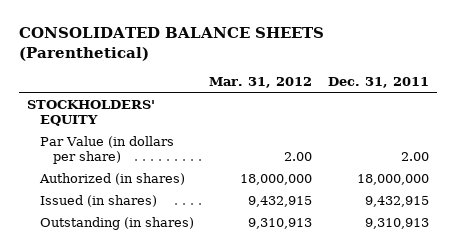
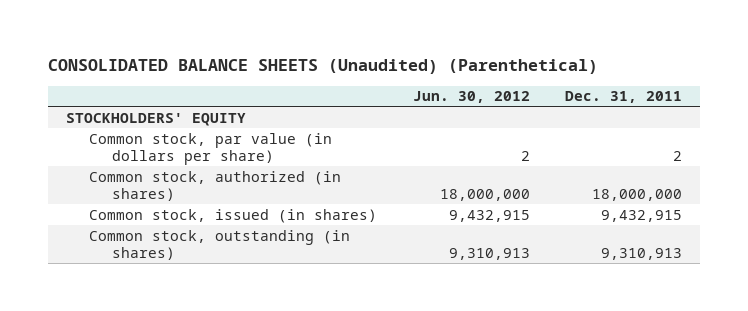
[19,27,325,61] CONSOLIDATED BALANCE SHEETS (Parenthetical) -> [48,59,599,75] CONSOLIDATED BALANCE SHEETS (Unaudited) (Parenthetical)
[209,76,313,88] Mar. 31, 2012 -> none
none -> [412,91,530,104] Jun. 30, 2012
[39,135,174,164] Par Value (in dollars per share) -> [89,132,333,165] Common stock, par value (in dollars per share)
[400,151,429,161] 2.00 -> [672,150,682,161] 2
[38,172,185,185] Authorized (in shares) -> [89,170,342,201] Common stock, authorized (in shares)
[39,194,157,207] Issued (in shares) -> [89,208,378,223] Common stock, issued (in shares)
[39,216,194,230] Outstanding (in shares) -> [89,229,351,260] Common stock, outstanding (in shares)

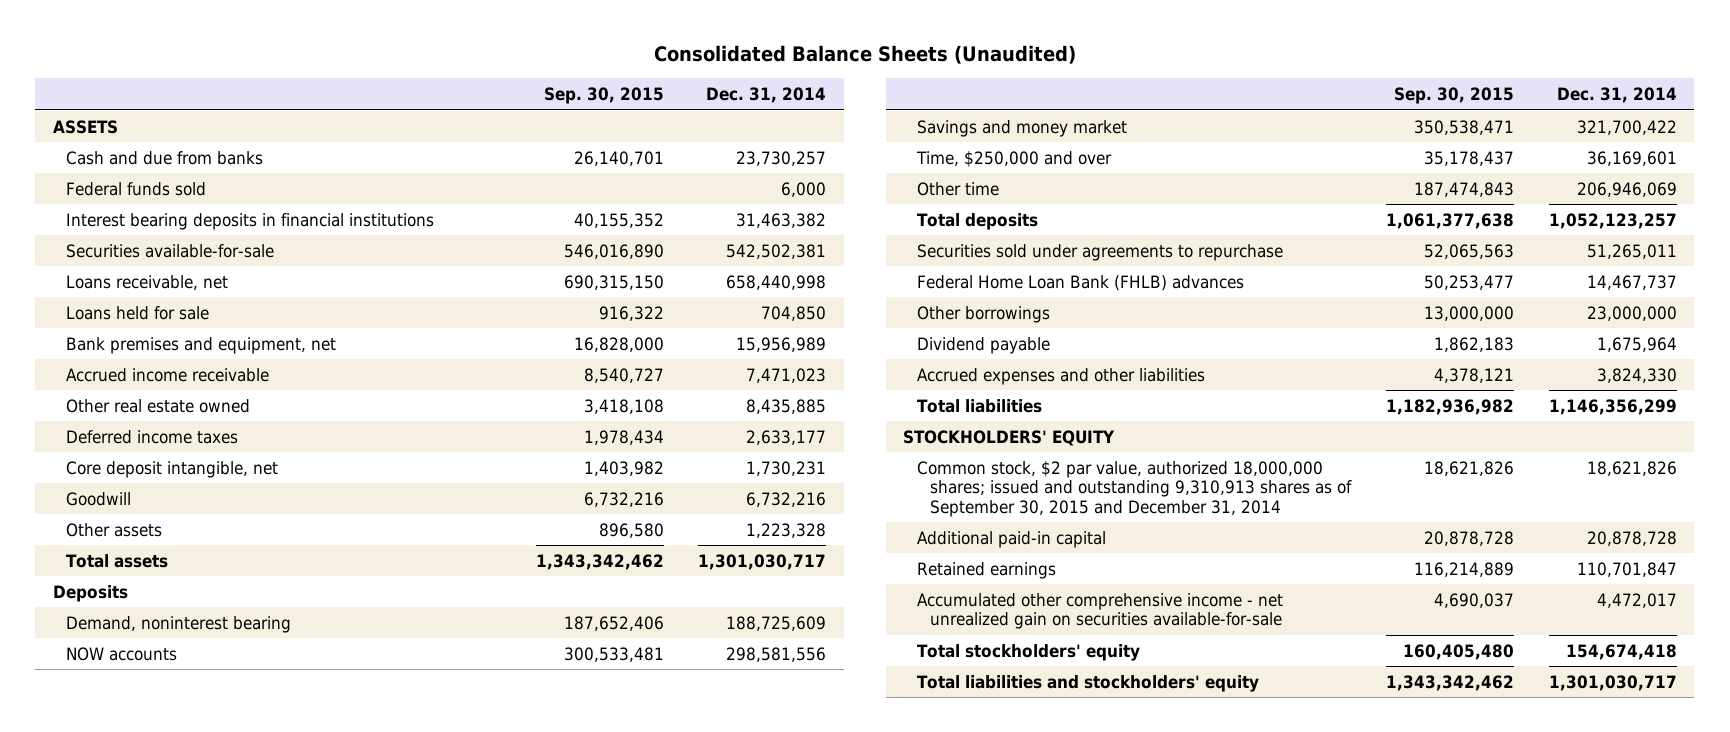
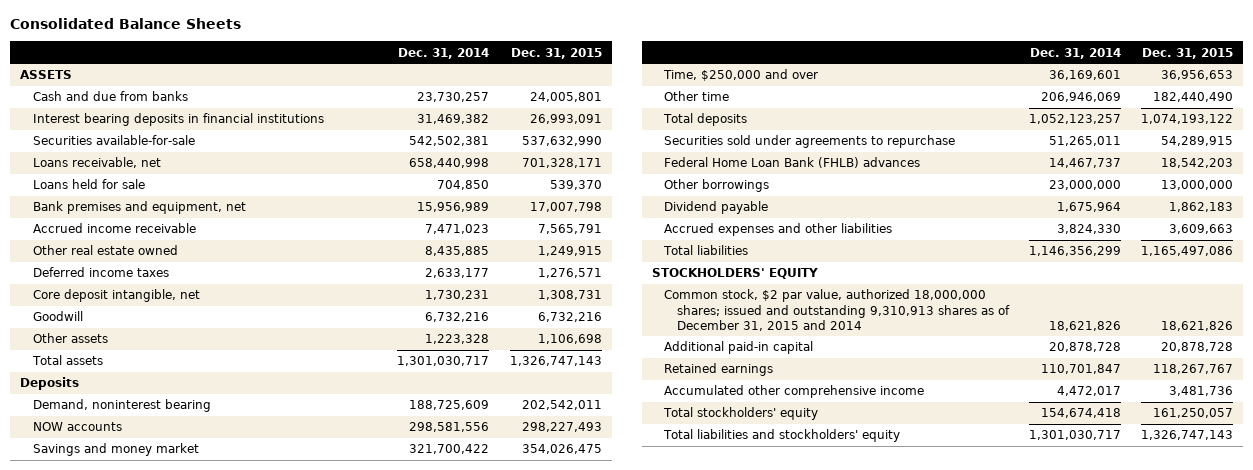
[653,45,1076,65] Consolidated Balance Sheets (Unaudited) -> [10,18,242,30] Consolidated Balance Sheets
[543,86,664,104] Sep. 30, 2015 -> none
none -> [510,47,602,59] Dec. 31, 2015
[66,181,207,196] Federal funds sold -> none
[736,212,827,228] 31,463,382 -> [417,114,490,125] 31,469,382
[916,460,1353,517] Common stock, $2 par value, authorized 18,000,000 shares; issued and outstanding 9,310,913 shares as of September 30, 2015 and December 31, 2014 -> [664,289,1010,331] Common stock, $2 par value, authorized 18,000,000 shares; issued and outstanding 9,310,913 shares as of December 31, 2015 and 2014
[916,592,1283,630] Accumulated other comprehensive income - net unrealized gain on securities available-for-sale -> [664,385,925,399] Accumulated other comprehensive income

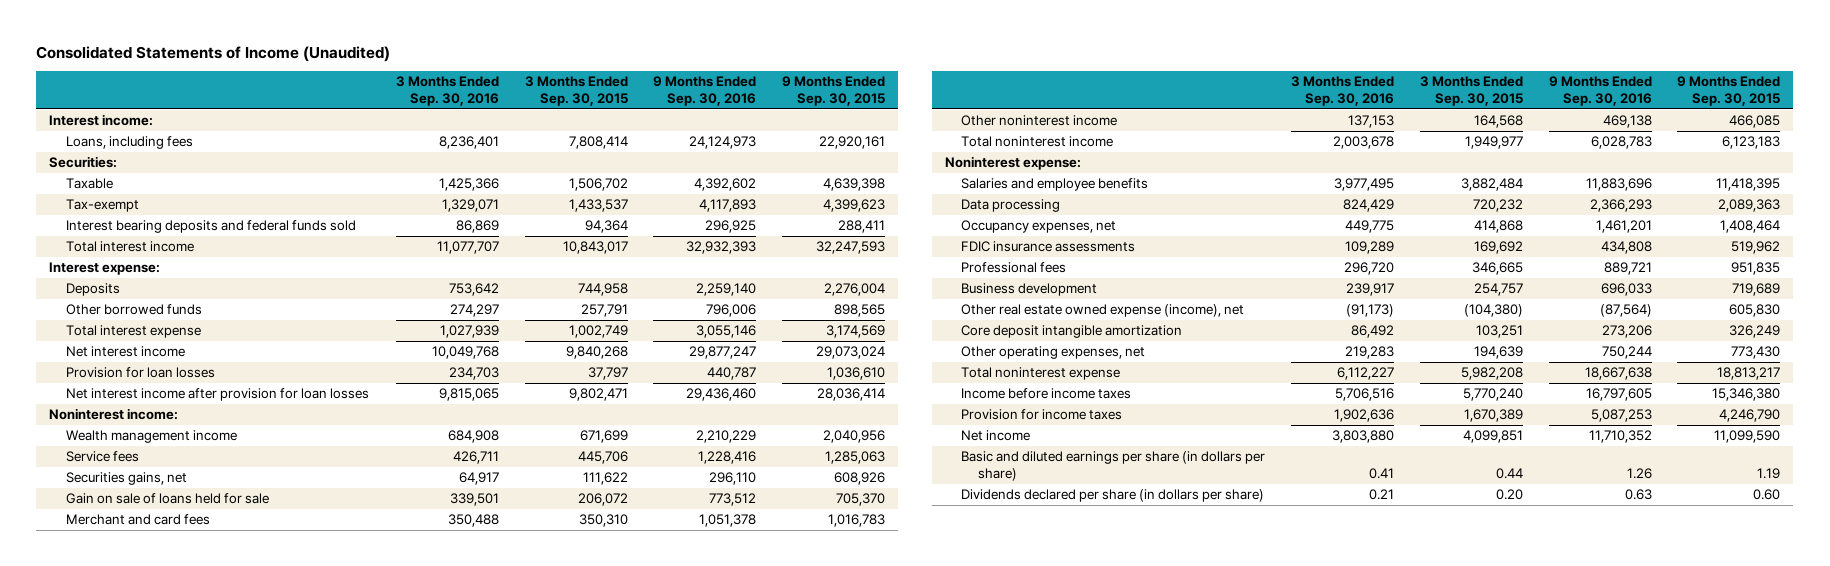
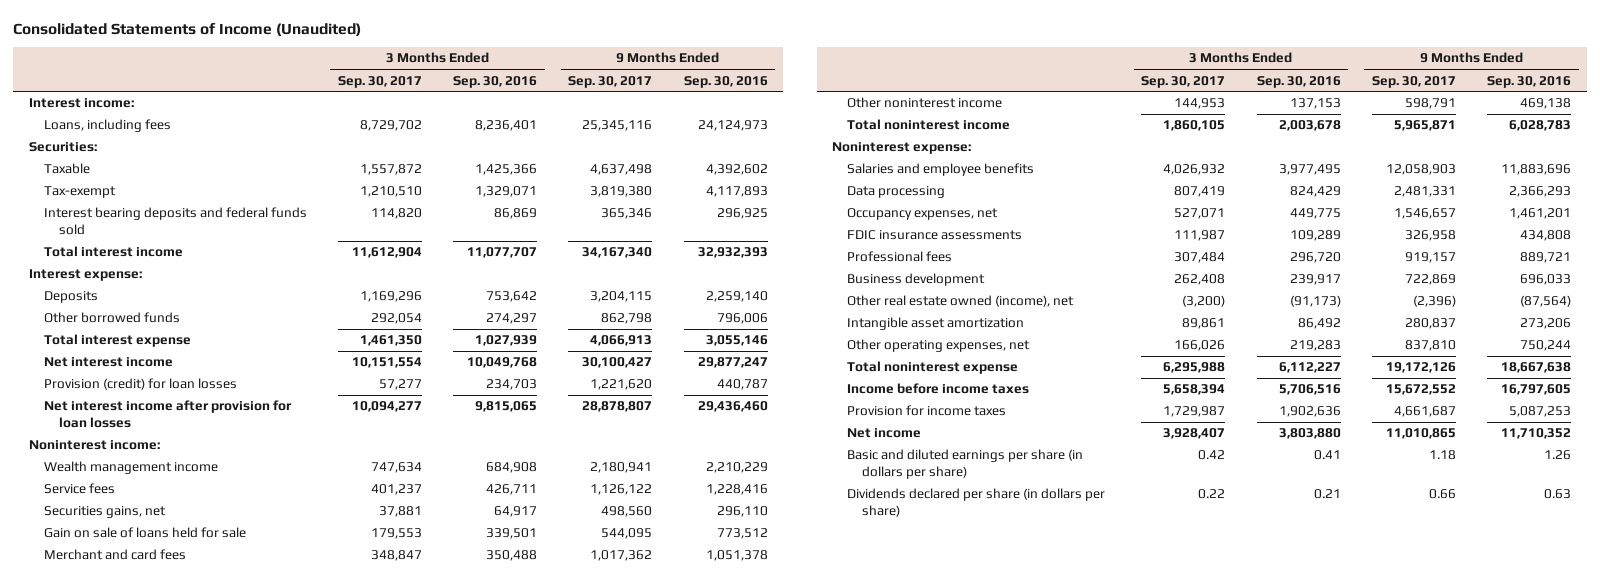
[524,76,628,107] 3 Months Ended Sep. 30, 2015 -> none
[781,76,885,107] 9 Months Ended Sep. 30, 2015 -> none
none -> [337,75,422,88] Sep. 30, 2017
none -> [568,75,653,88] Sep. 30, 2017
[66,367,216,379] Provision for loan losses -> [43,378,237,391] Provision (credit) for loan losses
[961,304,1245,318] Other real estate owned expense (income), net -> [847,295,1075,308] Other real estate owned (income), net
[961,325,1183,339] Core deposit intangible amortization -> [847,317,1025,331] Intangible asset amortization

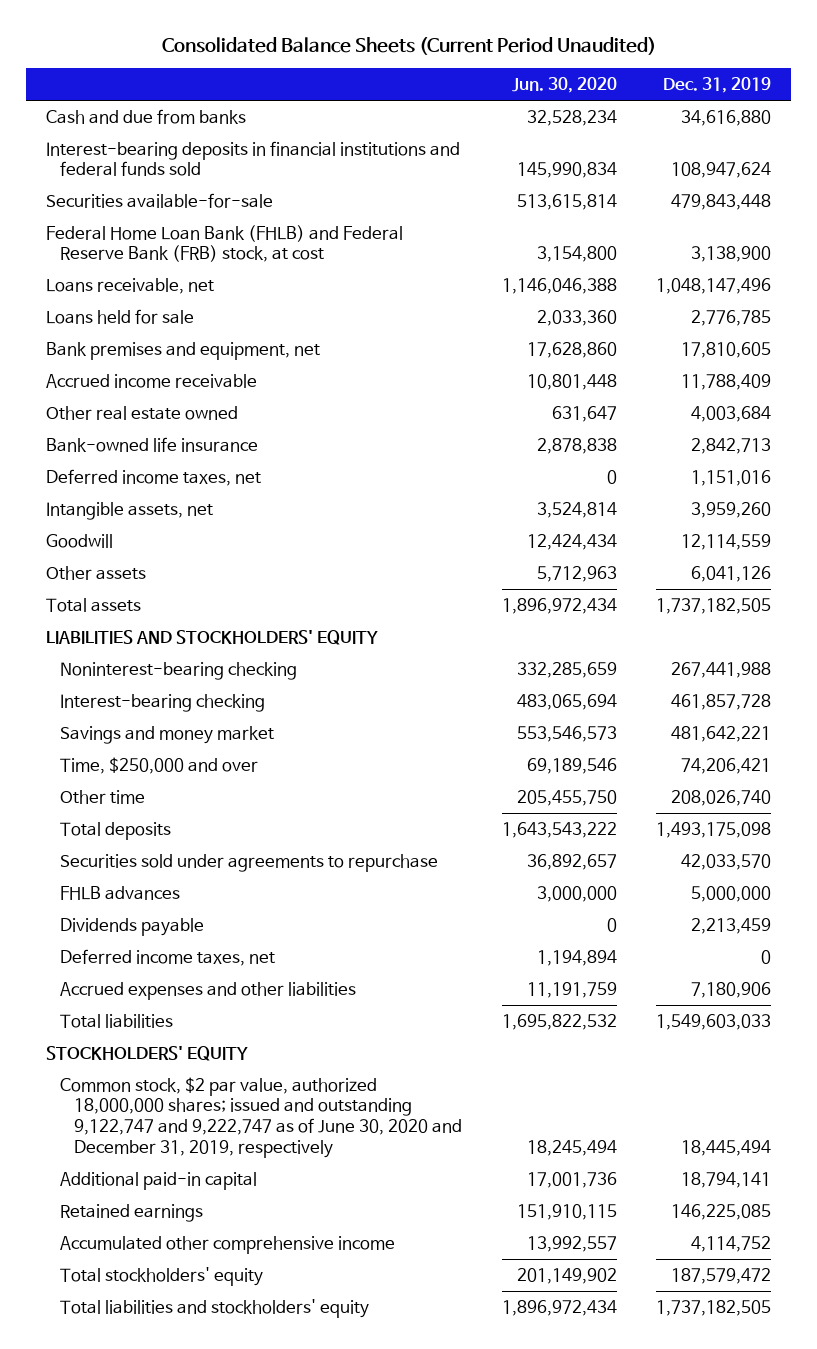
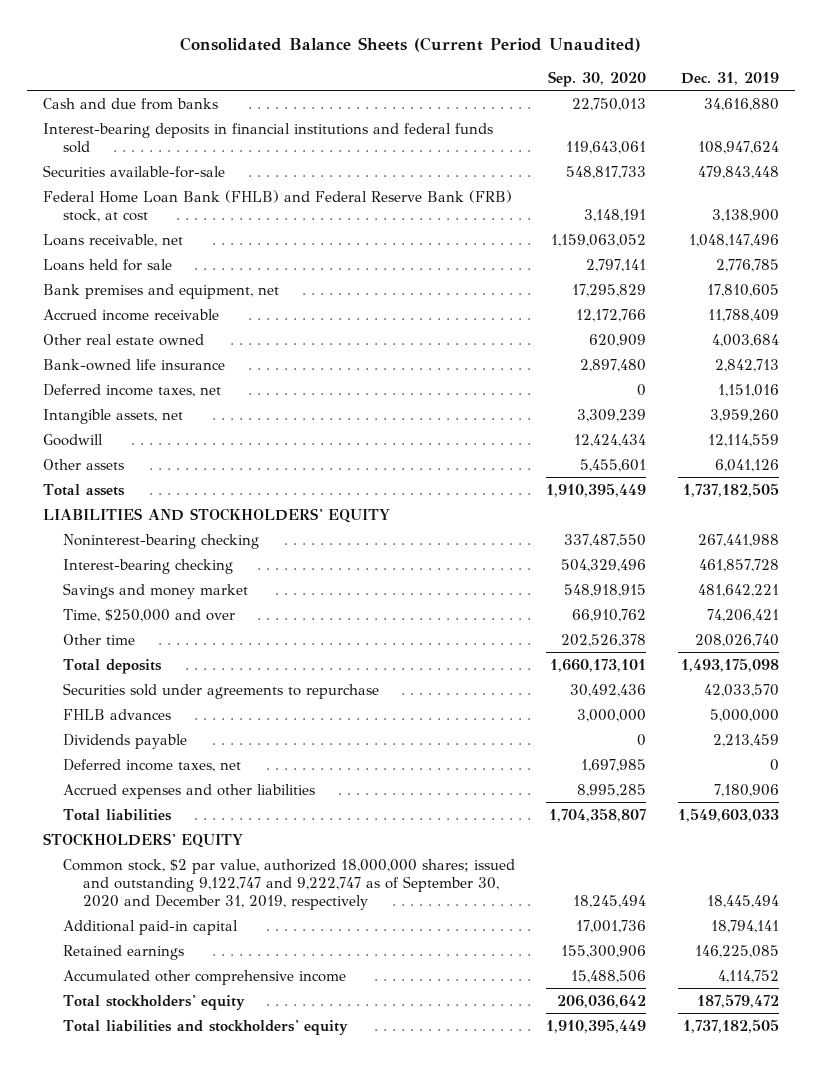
[511,77,617,94] Jun. 30, 2020 -> none
none -> [548,70,647,87] Sep. 30, 2020
[60,1076,463,1158] Common stock, $2 par value, authorized 18,000,000 shares; issued and outstanding 9,122,747 and 9,222,747 as of June 30, 2020 and December 31, 2019, respectively -> [62,858,515,910] Common stock, $2 par value, authorized 18,000,000 shares; issued and outstanding 9,122,747 and 9,222,747 as of September 30, 2020 and December 31, 2019, respectively

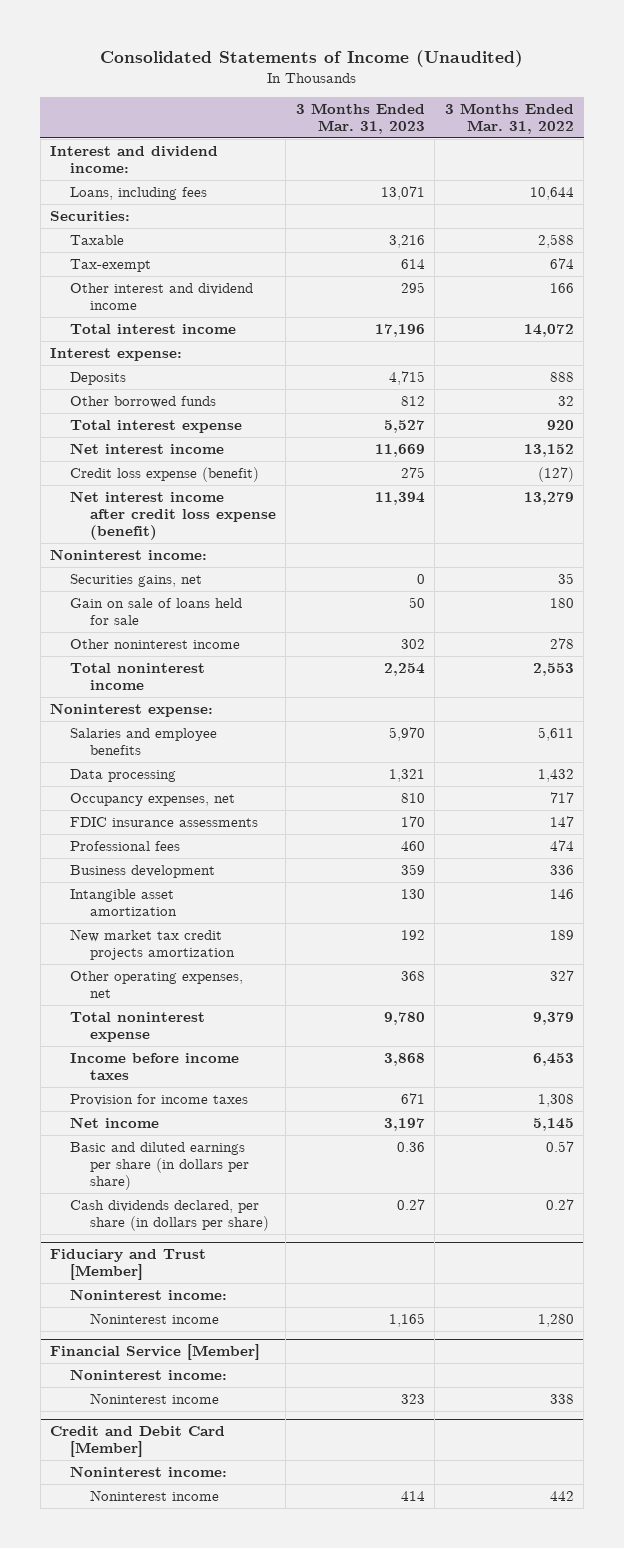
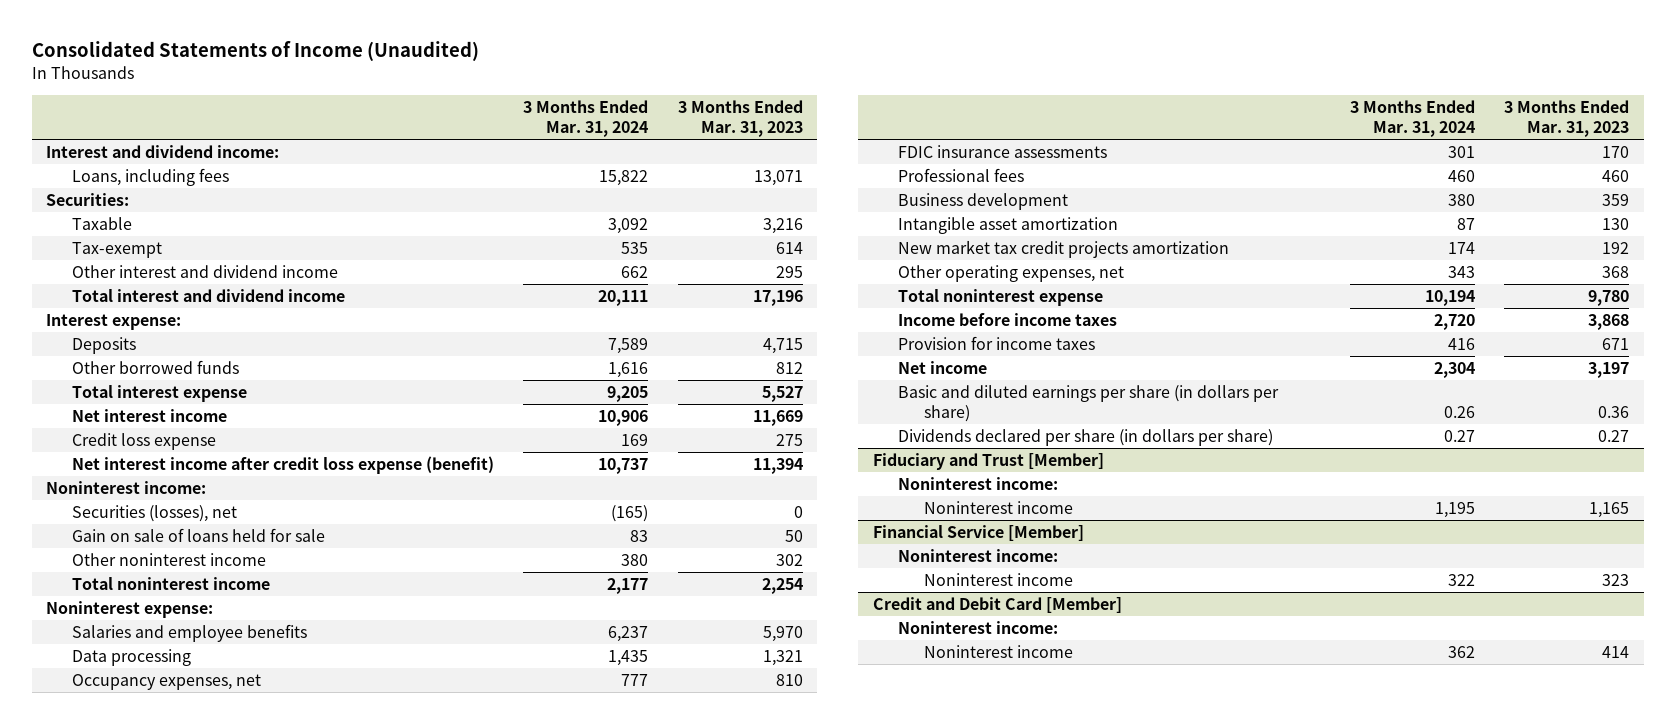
[444,103,574,135] 3 Months Ended Mar. 31, 2022 -> none
none -> [523,99,649,137] 3 Months Ended Mar. 31, 2024
[69,323,236,334] Total interest income -> [71,288,345,302] Total interest and dividend income
[69,466,259,482] Credit loss expense (benefit) -> [71,432,216,450] Credit loss expense
[69,573,202,587] Securities gains, net -> [71,504,237,522] Securities (losses), net
[69,1199,269,1231] Cash dividends declared, per share (in dollars per share) -> [898,428,1274,446] Dividends declared per share (in dollars per share)

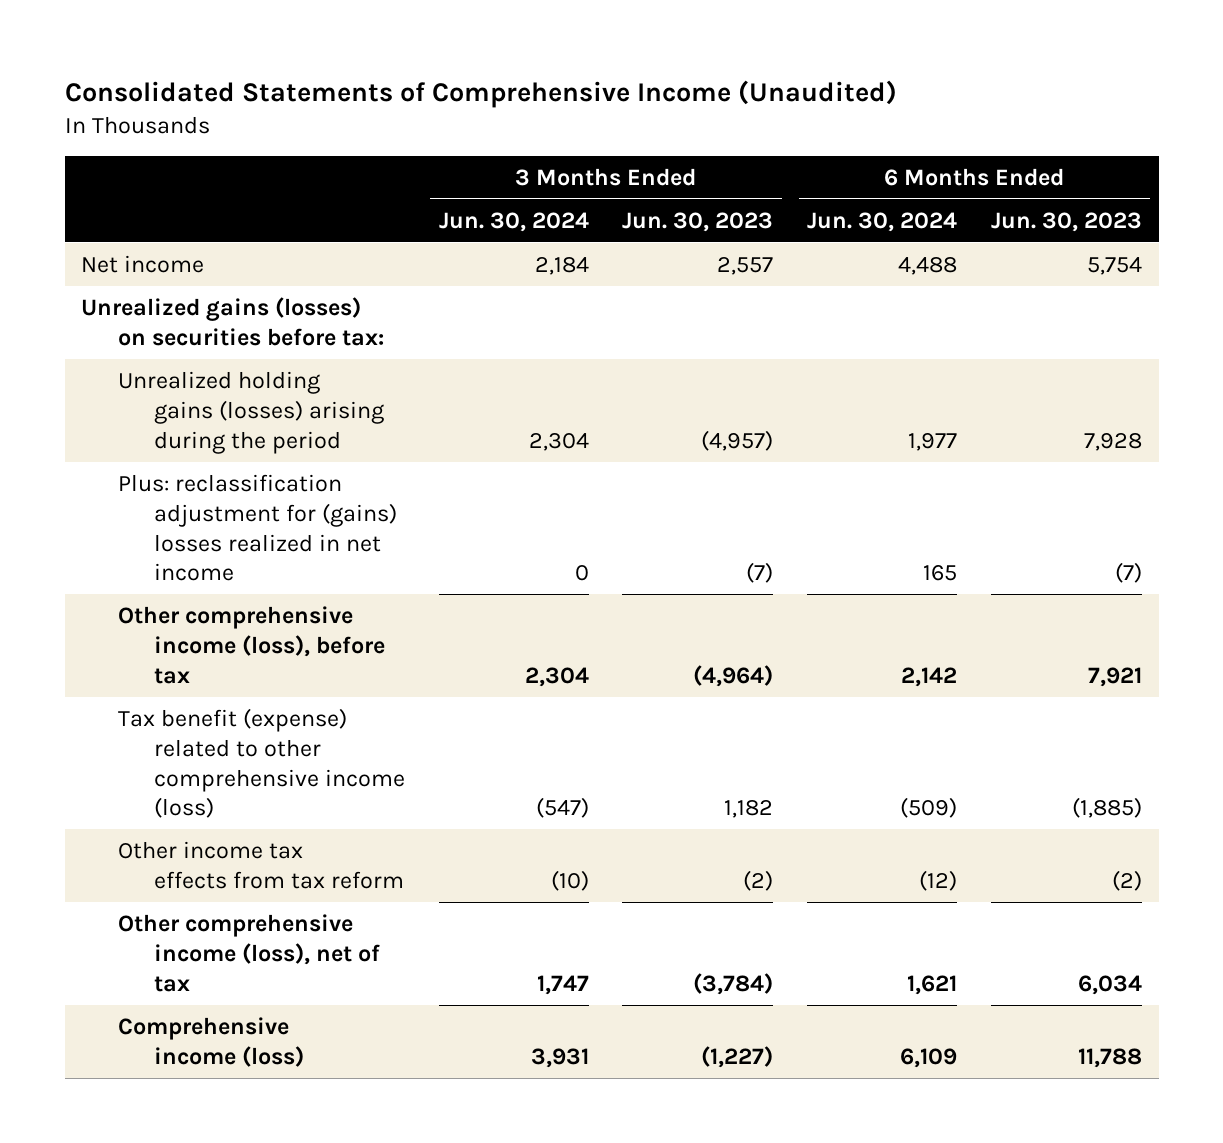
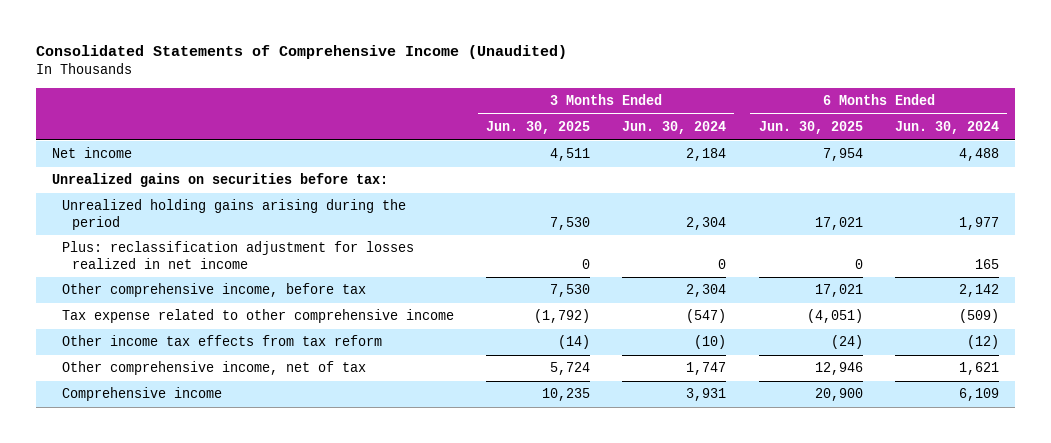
[622,211,774,232] Jun. 30, 2023 -> none
[990,211,1142,232] Jun. 30, 2023 -> none
none -> [486,121,591,135] Jun. 30, 2025
none -> [758,121,863,135] Jun. 30, 2025
[81,296,384,346] Unrealized gains (losses) on securities before tax: -> [51,173,388,188] Unrealized gains on securities before tax:
[117,370,384,454] Unrealized holding gains (losses) arising during the period -> [62,199,407,230] Unrealized holding gains arising during the period
[117,473,397,582] Plus: reclassification adjustment for (gains) losses realized in net income -> [62,241,415,269] Plus: reclassification adjustment for losses realized in net income
[117,605,385,684] Other comprehensive income (loss), before tax -> [62,283,367,298] Other comprehensive income, before tax
[117,707,405,819] Tax benefit (expense) related to other comprehensive income (loss) -> [62,309,455,324] Tax expense related to other comprehensive income
[117,913,380,992] Other comprehensive income (loss), net of tax -> [62,361,367,376] Other comprehensive income, net of tax
[117,1016,304,1067] Comprehensive income (loss) -> [62,387,223,402] Comprehensive income

